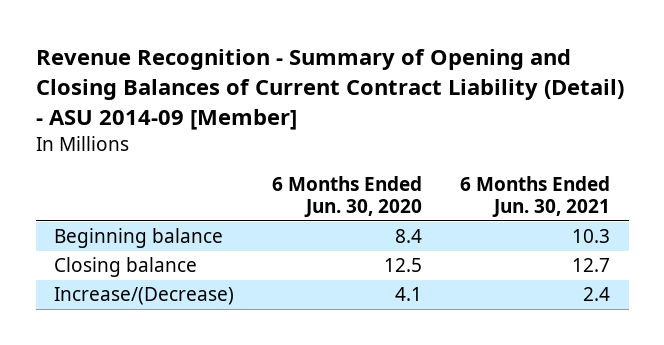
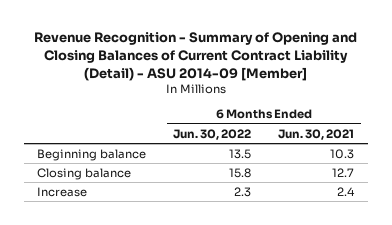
[272,176,423,218] 6 Months Ended Jun. 30, 2020 -> none
none -> [173,128,252,140] Jun. 30, 2022
[54,287,235,306] Increase/(Decrease) -> [37,186,88,197] Increase

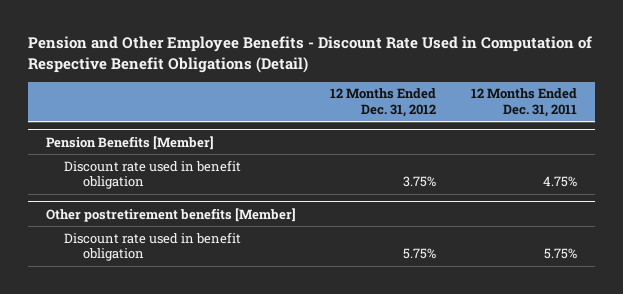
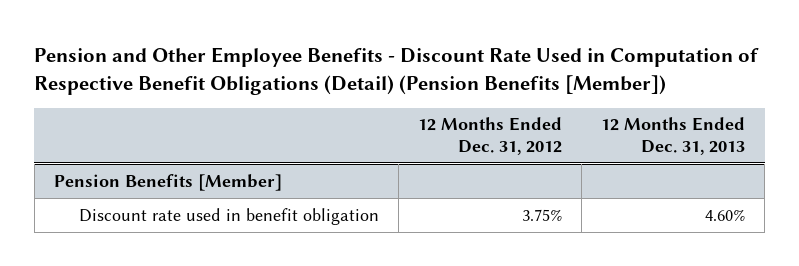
[28,36,593,73] Pension and Other Employee Benefits - Discount Rate Used in Computation of Respective Benefit Obligations (Detail) -> [34,46,760,95] Pension and Other Employee Benefits - Discount Rate Used in Computation of Respective Benefit Obligations (Detail) (Pension Benefits [Member])
[471,88,578,117] 12 Months Ended Dec. 31, 2011 -> none
none -> [601,117,746,155] 12 Months Ended Dec. 31, 2013
[45,207,296,222] Other postretirement benefits [Member] -> none
[64,231,242,262] Discount rate used in benefit obligation -> none

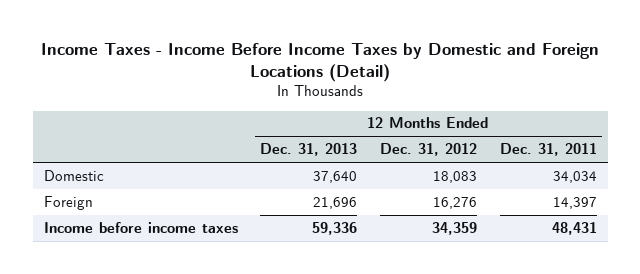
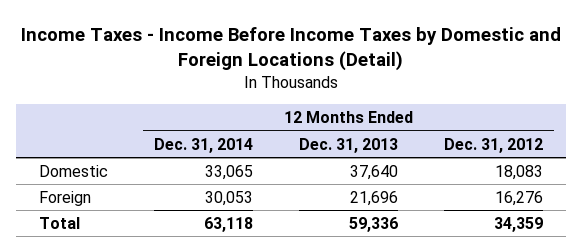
[499,143,597,157] Dec. 31, 2011 -> none
none -> [154,137,254,153] Dec. 31, 2014
[43,221,238,233] Income before income taxes -> [39,216,81,229] Total

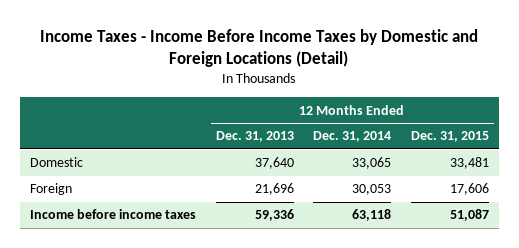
[443,137,543,153] Dec. 31, 2012 -> none
none -> [410,131,489,143] Dec. 31, 2015
[39,216,81,229] Total -> [29,209,196,220] Income before income taxes

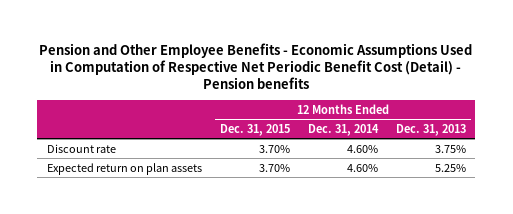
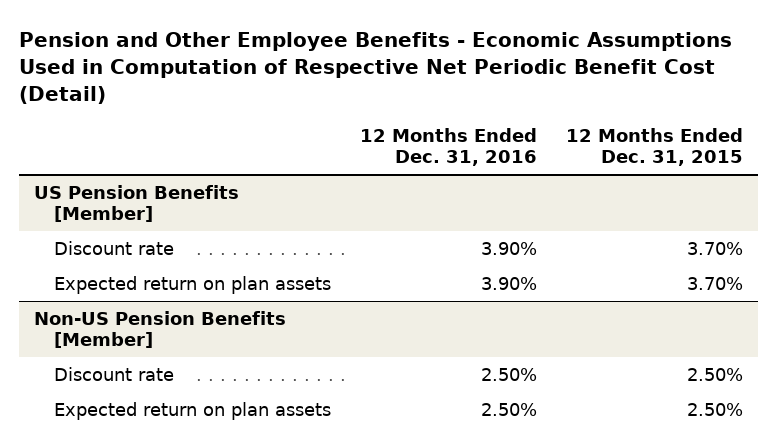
[39,42,473,90] Pension and Other Employee Benefits - Economic Assumptions Used in Computation of Respective Net Periodic Benefit Cost (Detail) - Pension benefits -> [19,31,733,104] Pension and Other Employee Benefits - Economic Assumptions Used in Computation of Respective Net Periodic Benefit Cost (Detail)
[307,123,379,136] Dec. 31, 2014 -> none
[396,123,467,136] Dec. 31, 2013 -> none
none -> [360,128,538,167] 12 Months Ended Dec. 31, 2016
none -> [33,184,239,222] US Pension Benefits [Member]
none -> [33,310,286,348] Non-US Pension Benefits [Member]
none -> [54,366,175,381] Discount rate
none -> [54,401,332,420] Expected return on plan assets

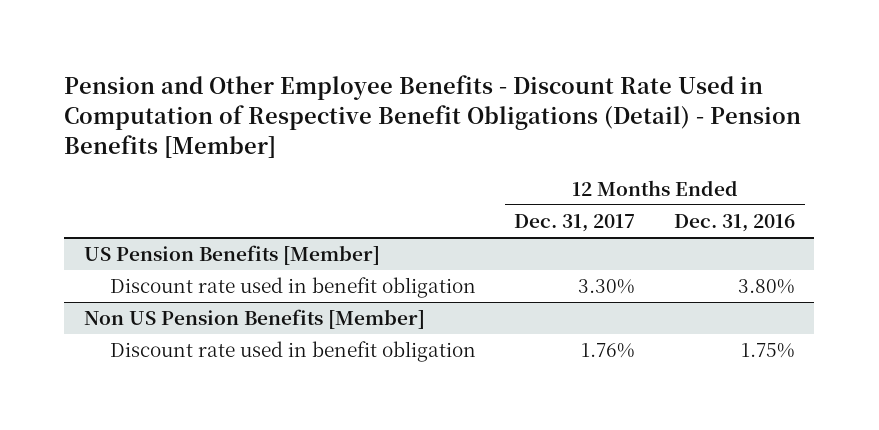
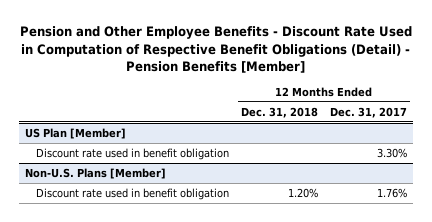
[673,214,795,233] Dec. 31, 2016 -> none
none -> [241,106,319,118] Dec. 31, 2018
[83,245,380,266] US Pension Benefits [Member] -> [25,127,127,139] US Plan [Member]
[83,309,425,330] Non US Pension Benefits [Member] -> [25,167,167,179] Non-U.S. Plans [Member]

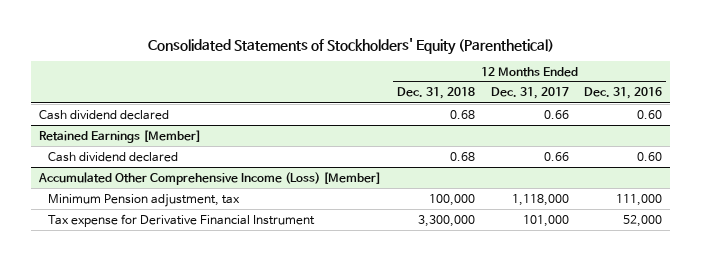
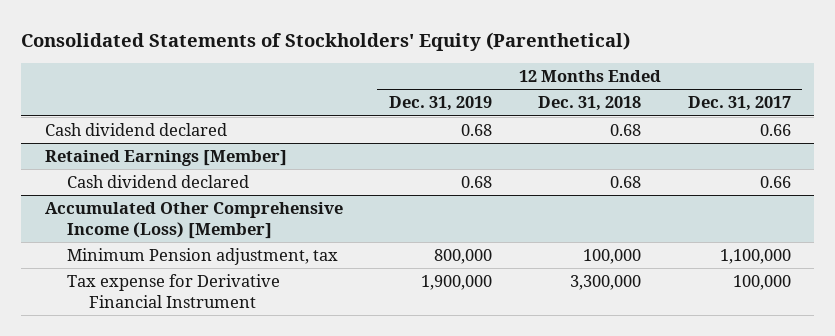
[584,87,663,100] Dec. 31, 2016 -> none
none -> [388,96,492,112] Dec. 31, 2019
[511,193,569,206] 1,118,000 -> [719,249,791,265] 1,100,000
[522,214,569,227] 101,000 -> [732,275,791,291] 100,000

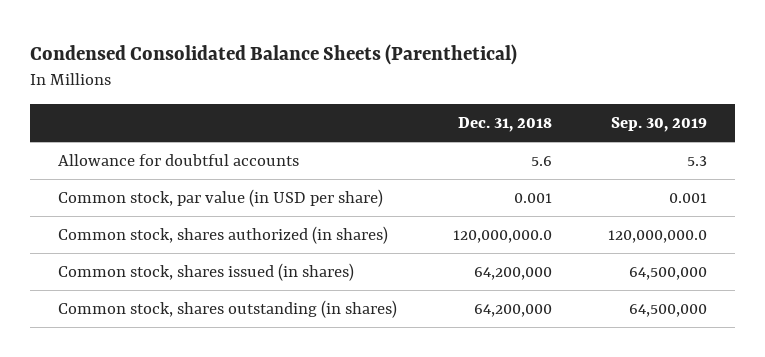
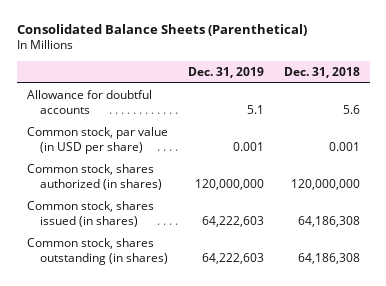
[30,43,518,65] Condensed Consolidated Balance Sheets (Parenthetical) -> [16,24,307,37] Consolidated Balance Sheets (Parenthetical)
[610,117,707,133] Sep. 30, 2019 -> none
none -> [187,66,264,78] Dec. 31, 2019
[453,230,553,244] 120,000,000.0 -> [290,178,360,190] 120,000,000
[474,267,553,281] 64,200,000 -> [297,215,360,227] 64,186,308
[474,304,553,318] 64,200,000 -> [297,252,360,264] 64,186,308

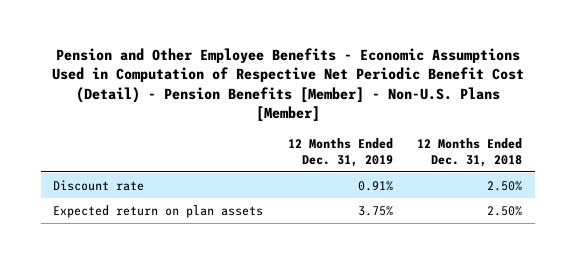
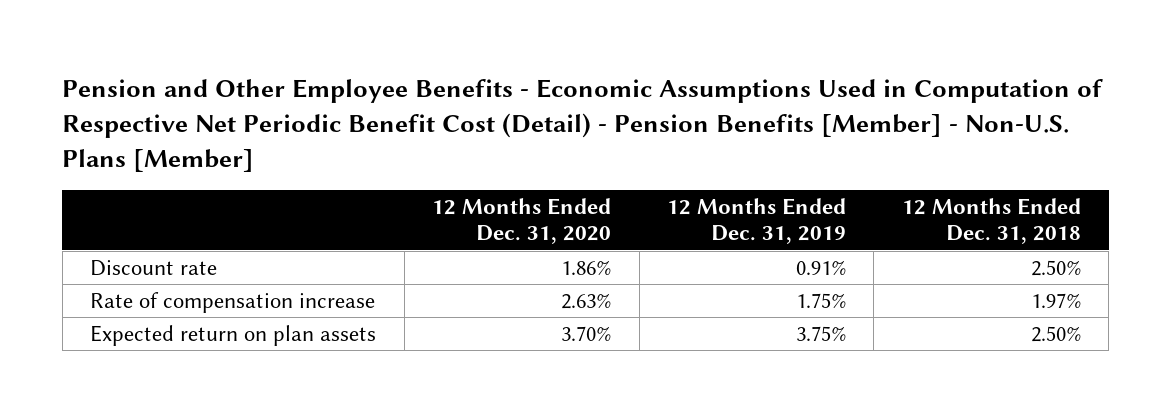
none -> [432,198,612,245] 12 Months Ended Dec. 31, 2020
none -> [90,292,376,314] Rate of compensation increase

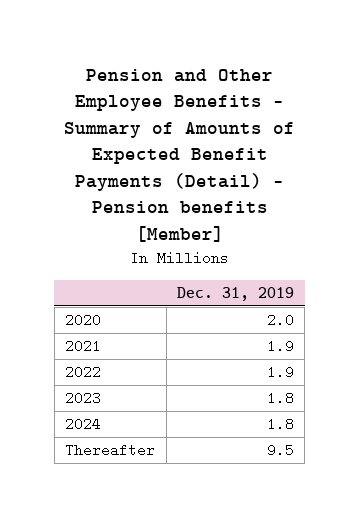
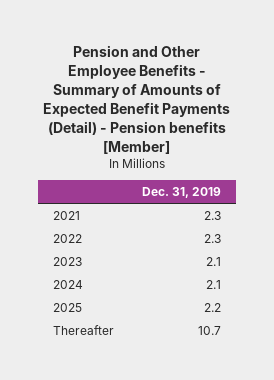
[65,313,102,328] 2020 -> none
[267,339,295,354] 1.9 -> [204,210,222,220] 2.3
[267,365,295,380] 1.9 -> [204,233,222,243] 2.3
[267,391,295,406] 1.8 -> [206,256,222,266] 2.1
[267,417,295,432] 1.8 -> [206,279,222,289] 2.1
none -> [52,302,82,312] 2025
[267,443,295,458] 9.5 -> [198,325,222,335] 10.7

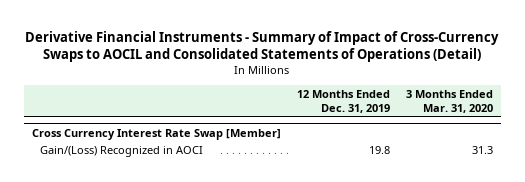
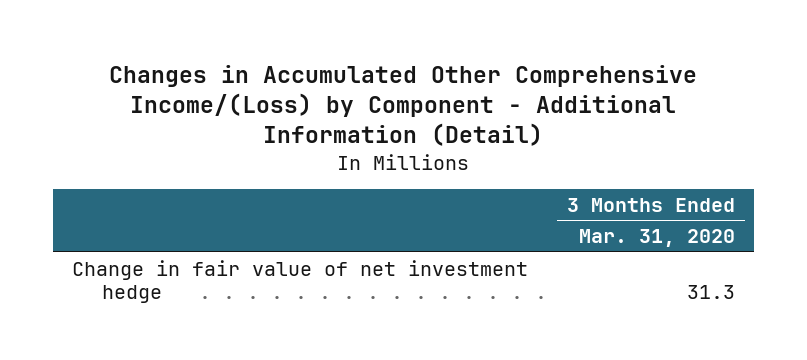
[25,30,500,62] Derivative Financial Instruments - Summary of Impact of Cross-Currency Swaps to AOCIL and Consolidated Statements of Operations (Detail) -> [109,65,698,147] Changes in Accumulated Other Comprehensive Income/(Loss) by Component - Additional Information (Detail)
[296,89,390,113] 12 Months Ended Dec. 31, 2019 -> none
[32,128,282,140] Cross Currency Interest Rate Swap [Member] -> none
[40,145,204,157] Gain/(Loss) Recognized in AOCI -> [72,259,529,303] Change in fair value of net investment hedge

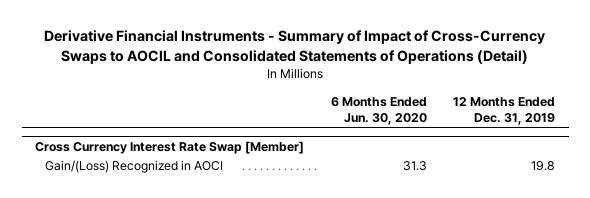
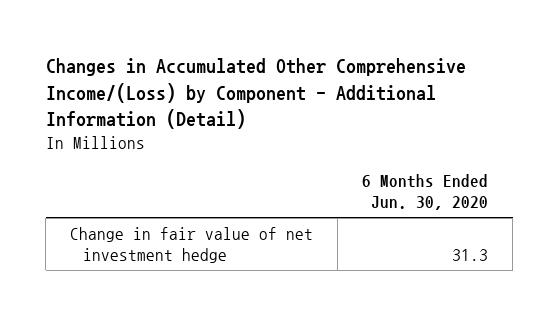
[44,30,546,65] Derivative Financial Instruments - Summary of Impact of Cross-Currency Swaps to AOCIL and Consolidated Statements of Operations (Detail) -> [45,58,466,130] Changes in Accumulated Other Comprehensive Income/(Loss) by Component - Additional Information (Detail)
[453,96,556,126] 12 Months Ended Dec. 31, 2019 -> none
[34,140,304,154] Cross Currency Interest Rate Swap [Member] -> none
[44,160,223,174] Gain/(Loss) Recognized in AOCI -> [70,226,314,264] Change in fair value of net investment hedge

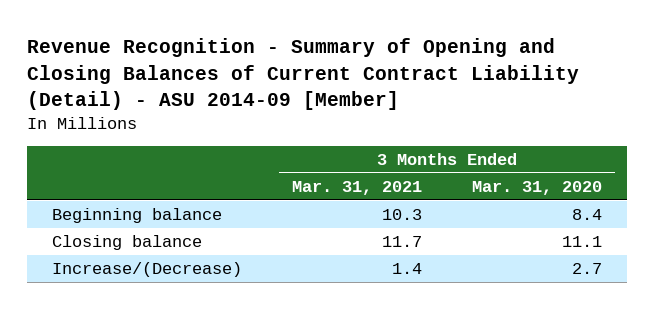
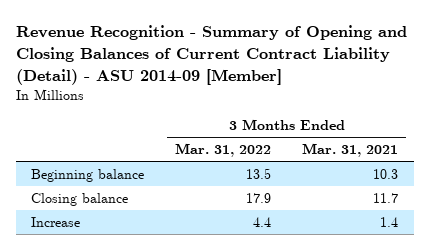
[472,180,603,195] Mar. 31, 2020 -> none
none -> [175,143,272,158] Mar. 31, 2022
[51,261,242,277] Increase/(Decrease) -> [31,216,81,227] Increase

